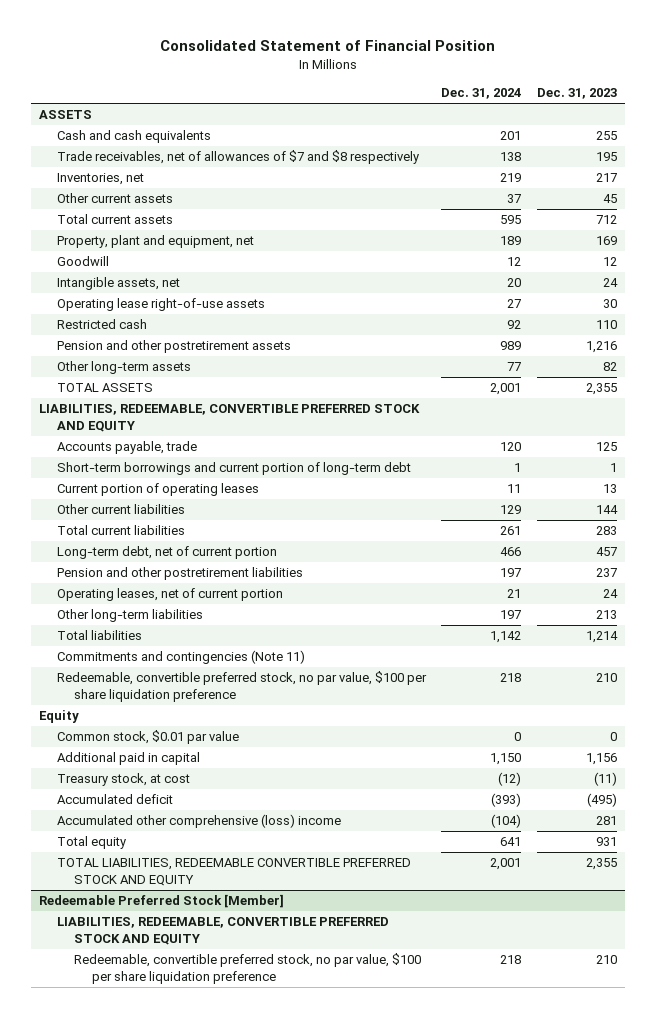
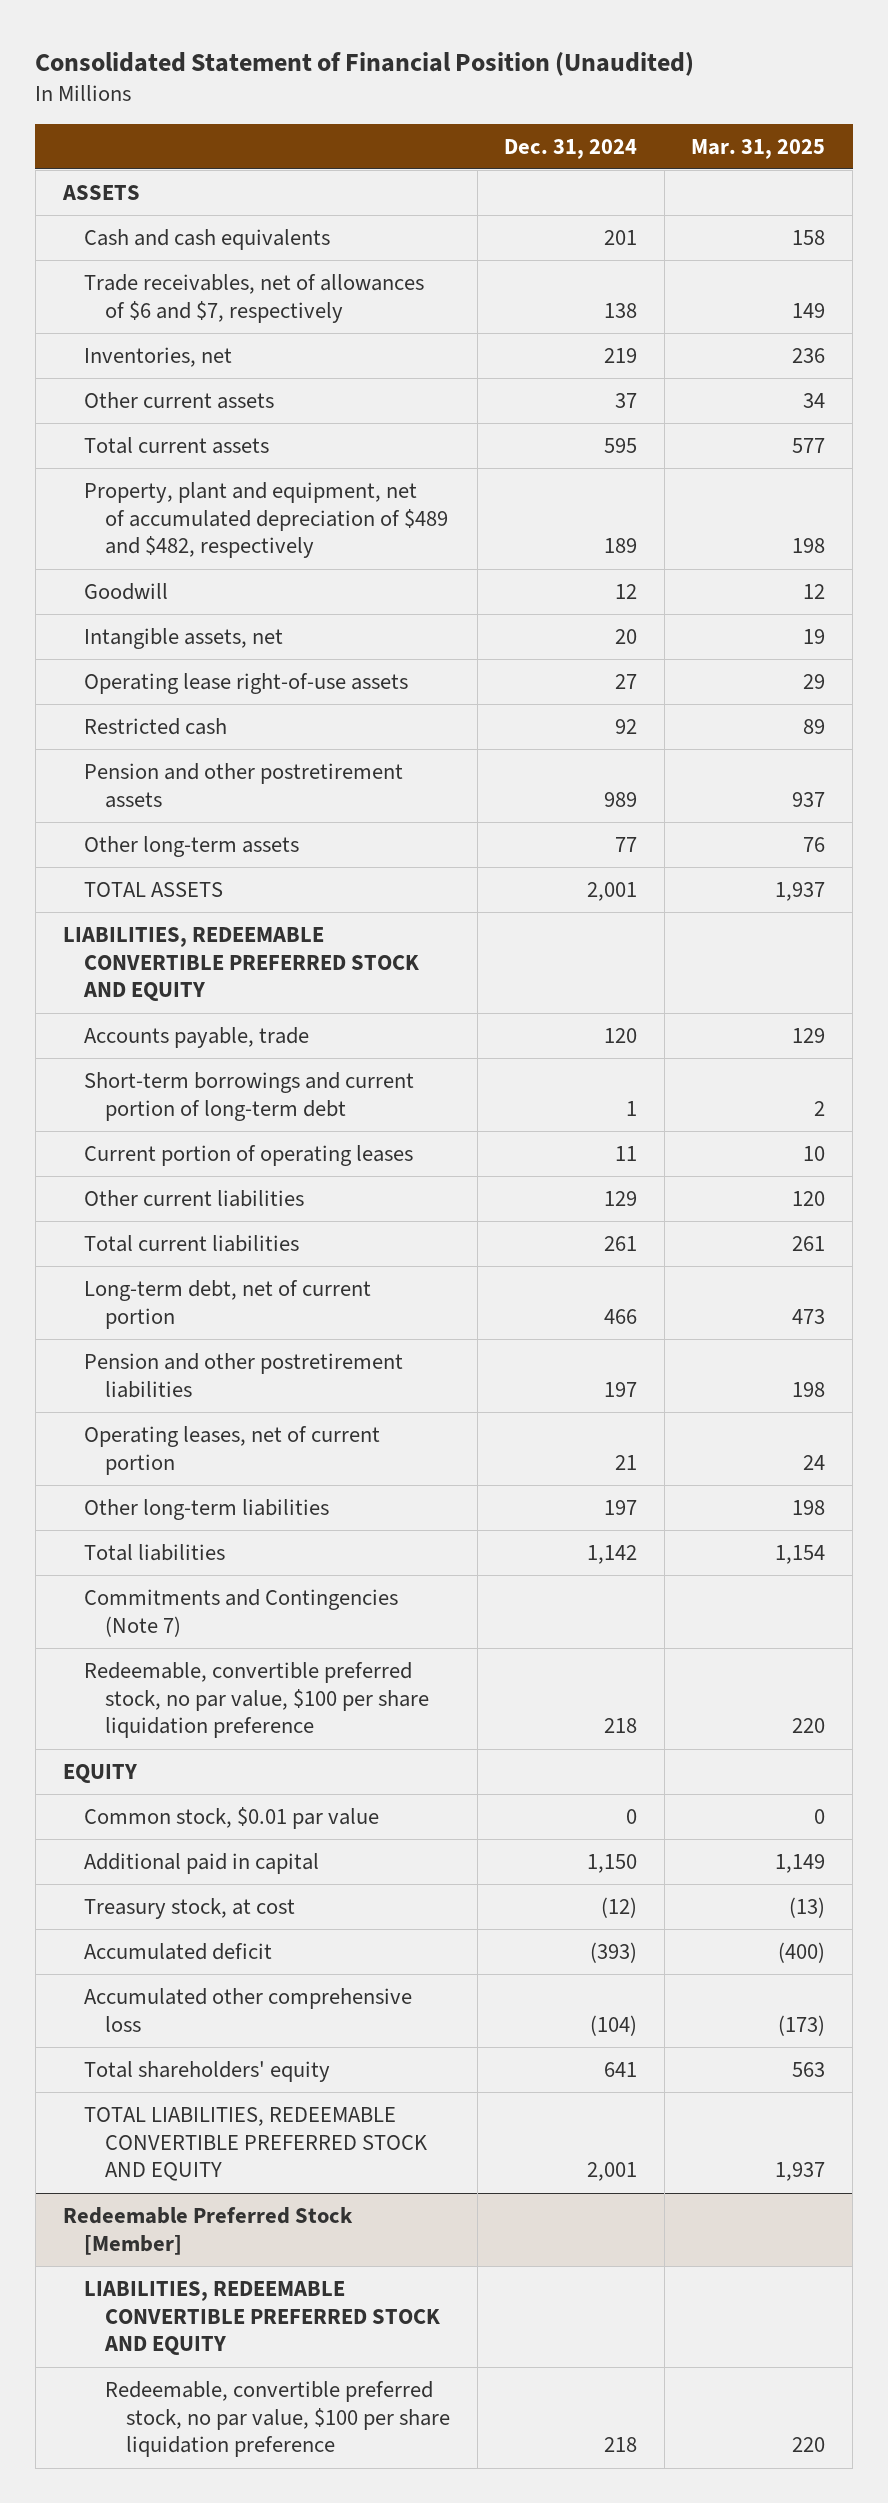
[159,40,495,52] Consolidated Statement of Financial Position -> [35,51,695,76] Consolidated Statement of Financial Position (Unaudited)
[536,88,617,100] Dec. 31, 2023 -> none
none -> [691,138,826,159] Mar. 31, 2025
[56,150,419,165] Trade receivables, net of allowances of $7 and $8 respectively -> [83,274,424,323] Trade receivables, net of allowances of $6 and $7, respectively
[56,235,254,249] Property, plant and equipment, net -> [83,482,449,559] Property, plant and equipment, net of accumulated depreciation of $489 and $482, respectively
[38,404,420,432] LIABILITIES, REDEEMABLE, CONVERTIBLE PREFERRED STOCK AND EQUITY -> [62,927,419,1002] LIABILITIES, REDEEMABLE CONVERTIBLE PREFERRED STOCK AND EQUITY
[56,650,305,665] Commitments and contingencies (Note 11) -> [83,1589,398,1637] Commitments and Contingencies (Note 7)
[38,710,79,724] Equity -> [62,1764,137,1784] EQUITY
[56,814,341,829] Accumulated other comprehensive (loss) income -> [83,1988,412,2032] Accumulated other comprehensive loss
[56,836,126,850] Total equity -> [83,2061,330,2083] Total shareholders' equity
[56,917,389,945] LIABILITIES, REDEEMABLE, CONVERTIBLE PREFERRED STOCK AND EQUITY -> [83,2281,441,2356] LIABILITIES, REDEEMABLE CONVERTIBLE PREFERRED STOCK AND EQUITY

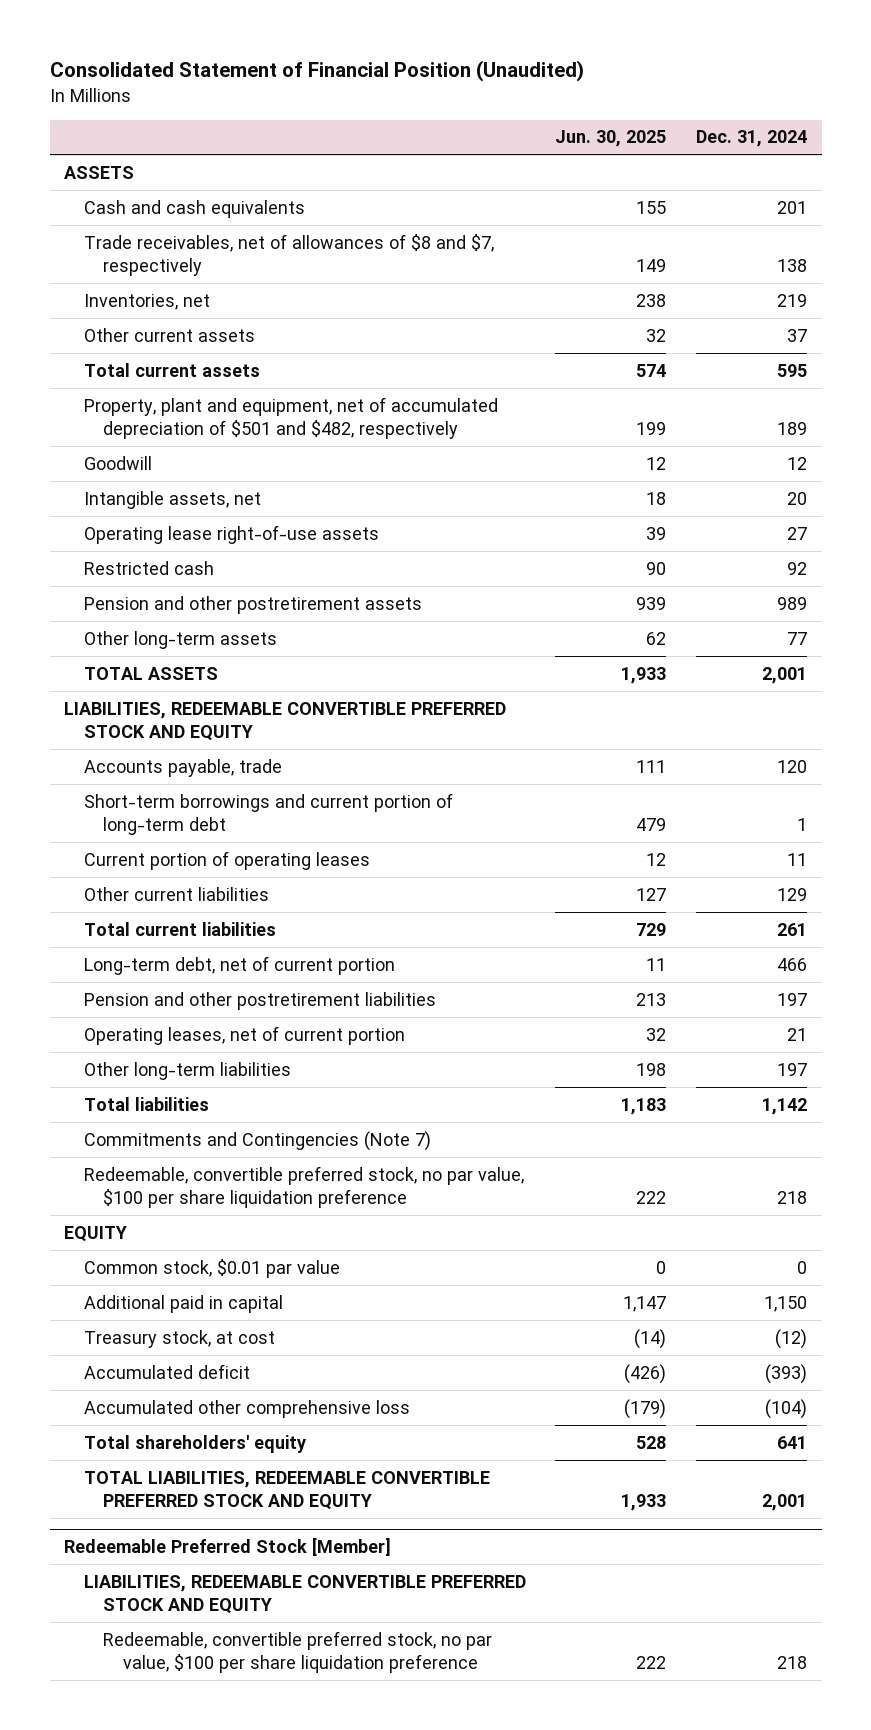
[691,138,826,159] Mar. 31, 2025 -> none
none -> [555,130,667,148] Jun. 30, 2025
[83,274,424,323] Trade receivables, net of allowances of $6 and $7, respectively -> [83,233,494,276] Trade receivables, net of allowances of $8 and $7, respectively
[83,482,449,559] Property, plant and equipment, net of accumulated depreciation of $489 and $482, respectively -> [83,396,498,439] Property, plant and equipment, net of accumulated depreciation of $501 and $482, respectively

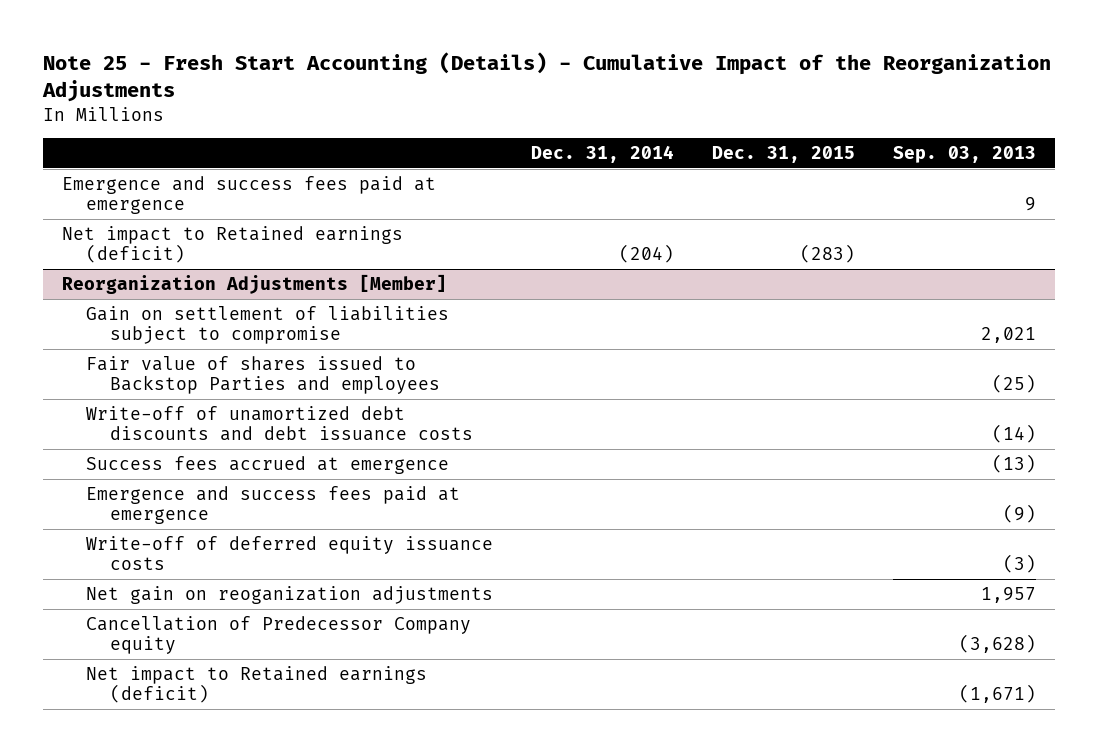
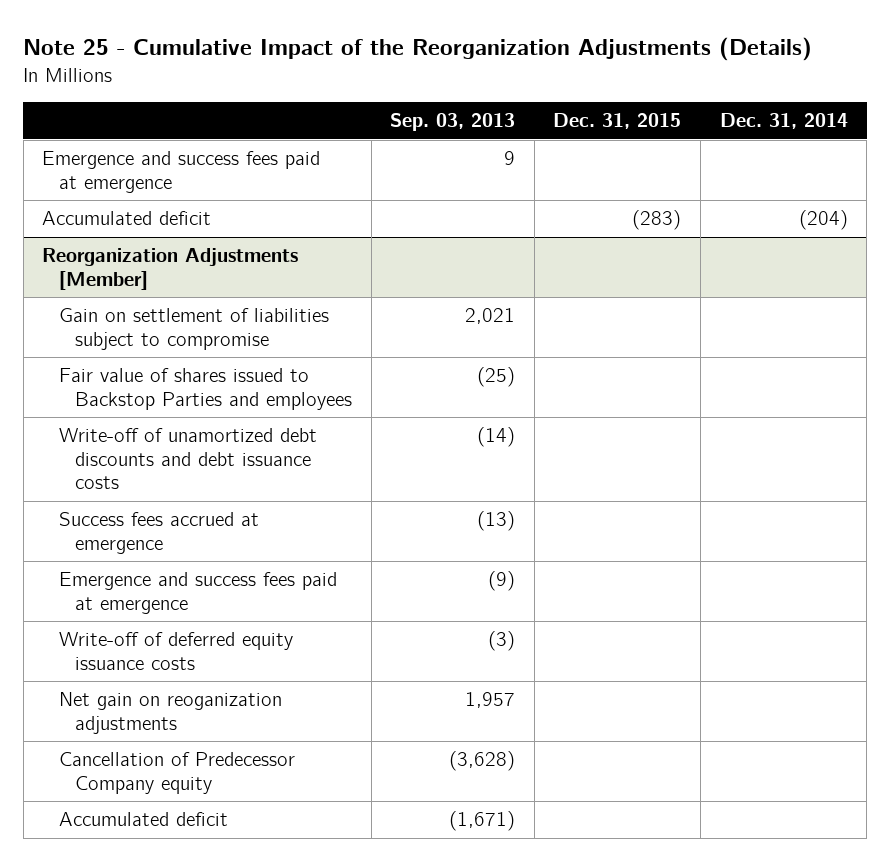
[42,52,1052,103] Note 25 - Fresh Start Accounting (Details) - Cumulative Impact of the Reorganization Adjustments -> [23,36,813,61] Note 25 - Cumulative Impact of the Reorganization Adjustments (Details)
[62,225,404,264] Net impact to Retained earnings (deficit) -> [42,211,212,226] Accumulated deficit
[86,665,428,704] Net impact to Retained earnings (deficit) -> [58,812,228,827] Accumulated deficit

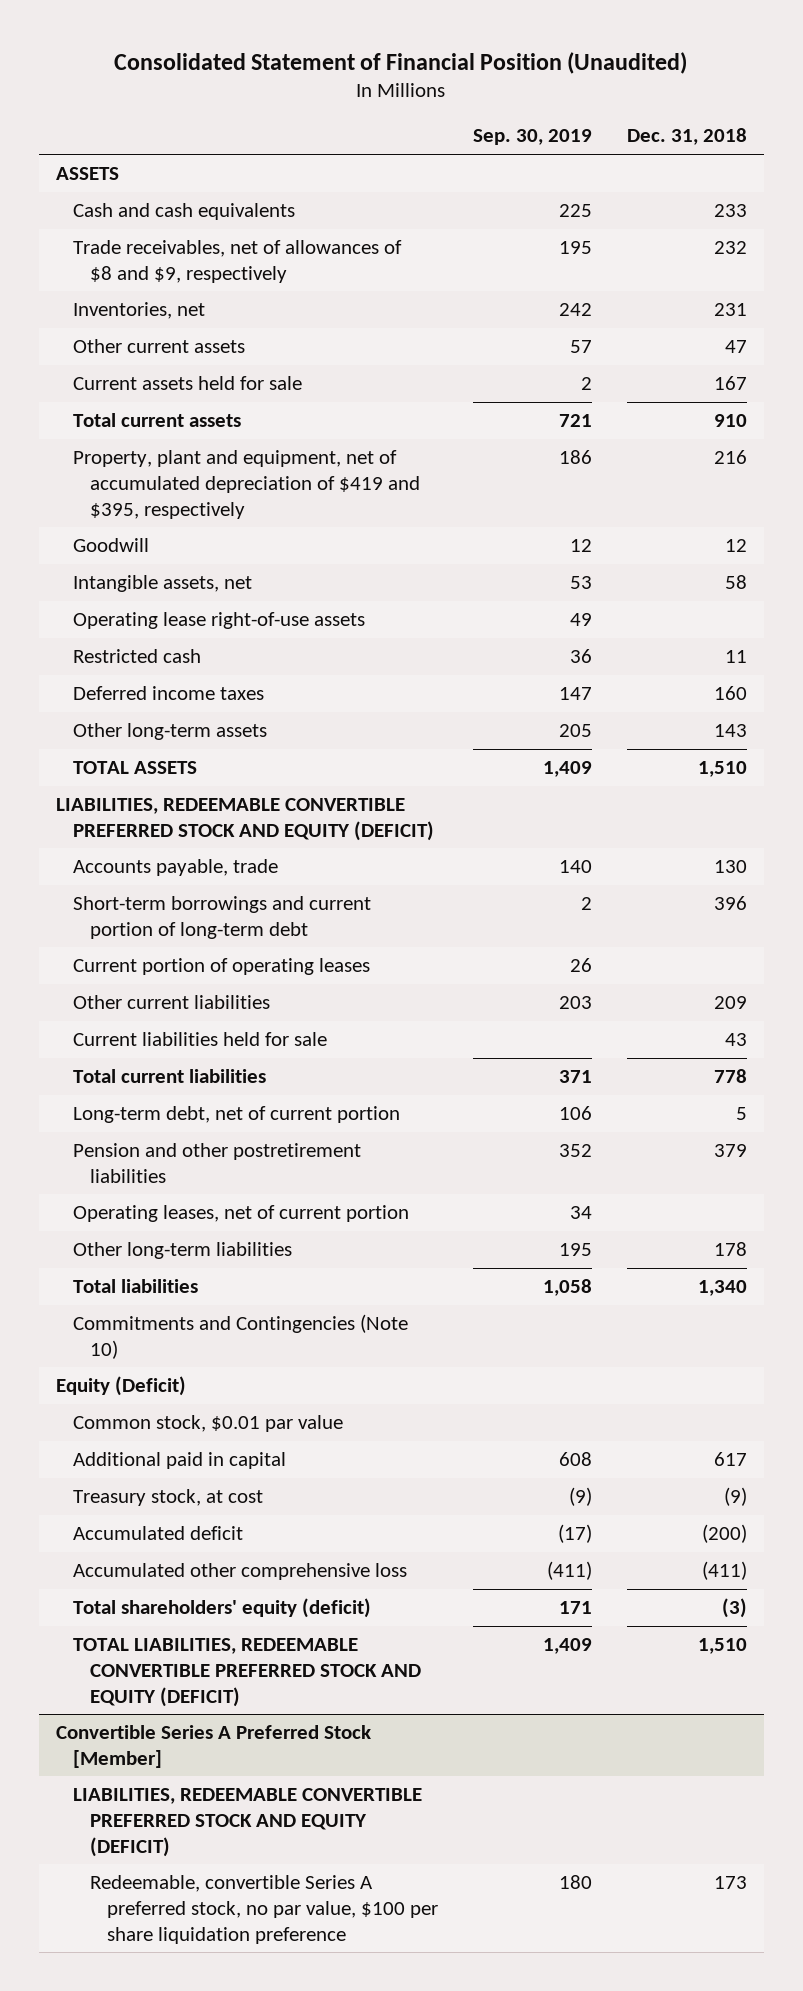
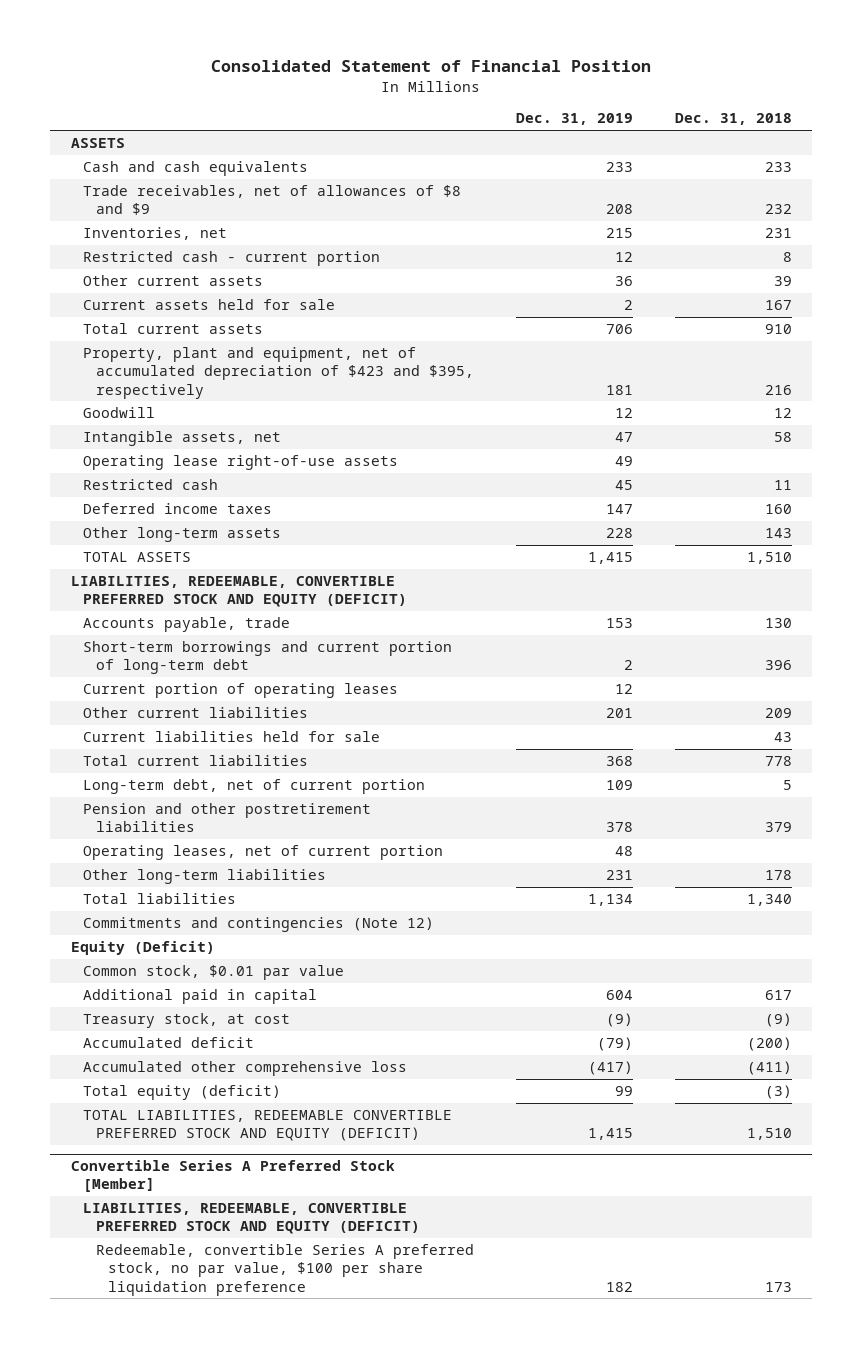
[114,51,688,74] Consolidated Statement of Financial Position (Unaudited) -> [211,60,652,73] Consolidated Statement of Financial Position
[472,129,592,146] Sep. 30, 2019 -> none
none -> [515,113,633,126] Dec. 31, 2019
[72,239,402,283] Trade receivables, net of allowances of $8 and $9, respectively -> [83,185,462,216] Trade receivables, net of allowances of $8 and $9
none -> [83,251,381,267] Restricted cash - current portion
[724,339,747,353] 47 -> [773,276,792,287] 39
[72,449,420,519] Property, plant and equipment, net of accumulated depreciation of $419 and $395, respectively -> [83,347,474,399] Property, plant and equipment, net of accumulated depreciation of $423 and $395, respectively
[56,797,434,841] LIABILITIES, REDEEMABLE CONVERTIBLE PREFERRED STOCK AND EQUITY (DEFICIT) -> [71,576,408,608] LIABILITIES, REDEEMABLE, CONVERTIBLE PREFERRED STOCK AND EQUITY (DEFICIT)
[72,1313,408,1359] Commitments and Contingencies (Note 10) -> [83,917,435,933] Commitments and contingencies (Note 12)
[72,1597,371,1618] Total shareholders' equity (deficit) -> [83,1085,282,1101] Total equity (deficit)
[72,1787,422,1857] LIABILITIES, REDEEMABLE CONVERTIBLE PREFERRED STOCK AND EQUITY (DEFICIT) -> [83,1203,420,1235] LIABILITIES, REDEEMABLE, CONVERTIBLE PREFERRED STOCK AND EQUITY (DEFICIT)

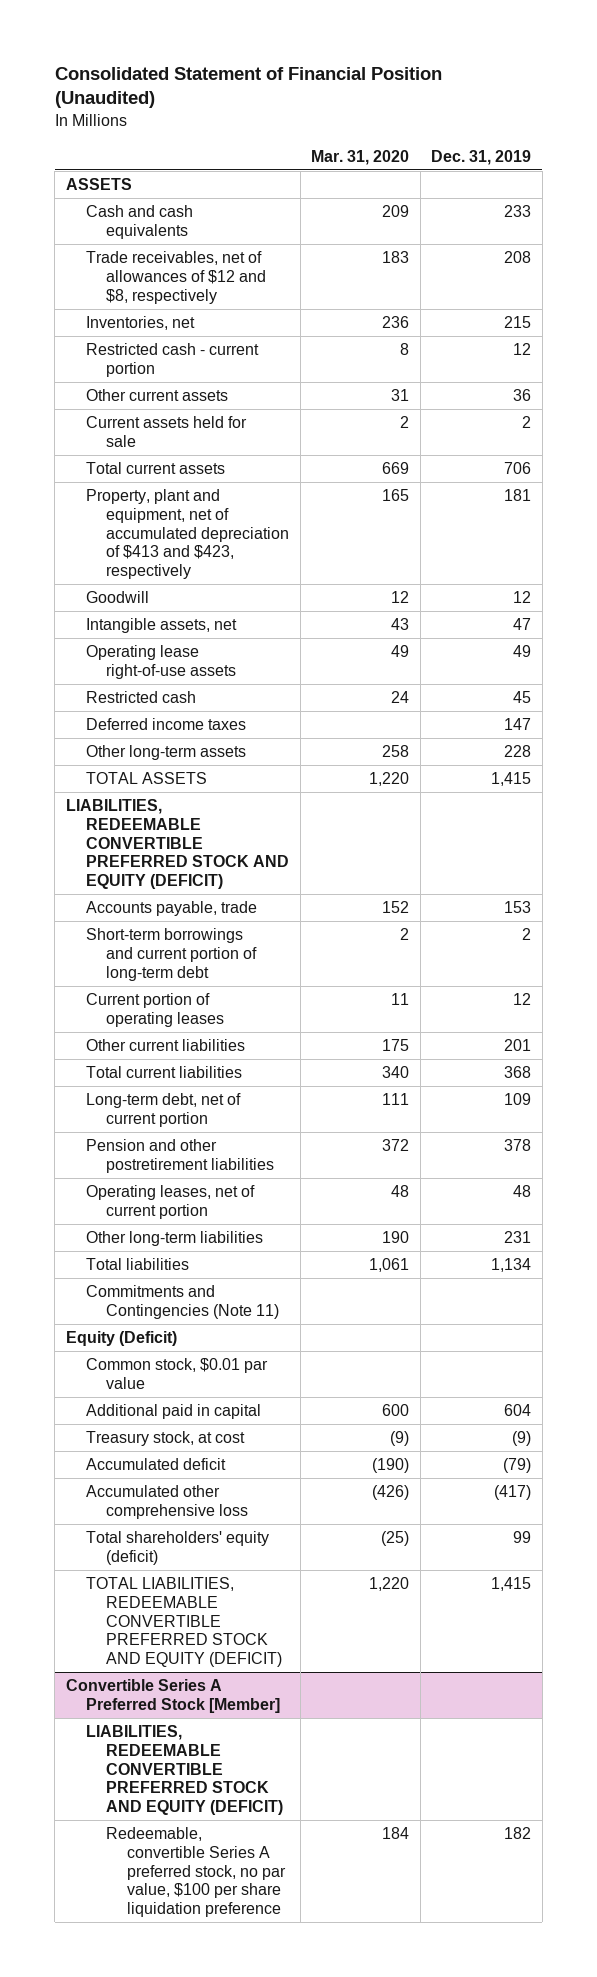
[211,60,652,73] Consolidated Statement of Financial Position -> [54,66,442,109] Consolidated Statement of Financial Position (Unaudited)
[674,113,792,126] Dec. 31, 2018 -> none
none -> [311,149,410,165] Mar. 31, 2020
[83,185,462,216] Trade receivables, net of allowances of $8 and $9 -> [85,251,267,304] Trade receivables, net of allowances of $12 and $8, respectively
[83,347,474,399] Property, plant and equipment, net of accumulated depreciation of $423 and $395, respectively -> [85,489,290,579] Property, plant and equipment, net of accumulated depreciation of $413 and $423, respectively
[71,576,408,608] LIABILITIES, REDEEMABLE, CONVERTIBLE PREFERRED STOCK AND EQUITY (DEFICIT) -> [65,799,289,889] LIABILITIES, REDEEMABLE CONVERTIBLE PREFERRED STOCK AND EQUITY (DEFICIT)
[83,731,381,743] Current liabilities held for sale -> none
[83,917,435,933] Commitments and contingencies (Note 12) -> [85,1285,280,1319] Commitments and Contingencies (Note 11)
[83,1085,282,1101] Total equity (deficit) -> [85,1531,269,1565] Total shareholders' equity (deficit)
[83,1203,420,1235] LIABILITIES, REDEEMABLE, CONVERTIBLE PREFERRED STOCK AND EQUITY (DEFICIT) -> [85,1725,284,1815] LIABILITIES, REDEEMABLE CONVERTIBLE PREFERRED STOCK AND EQUITY (DEFICIT)

